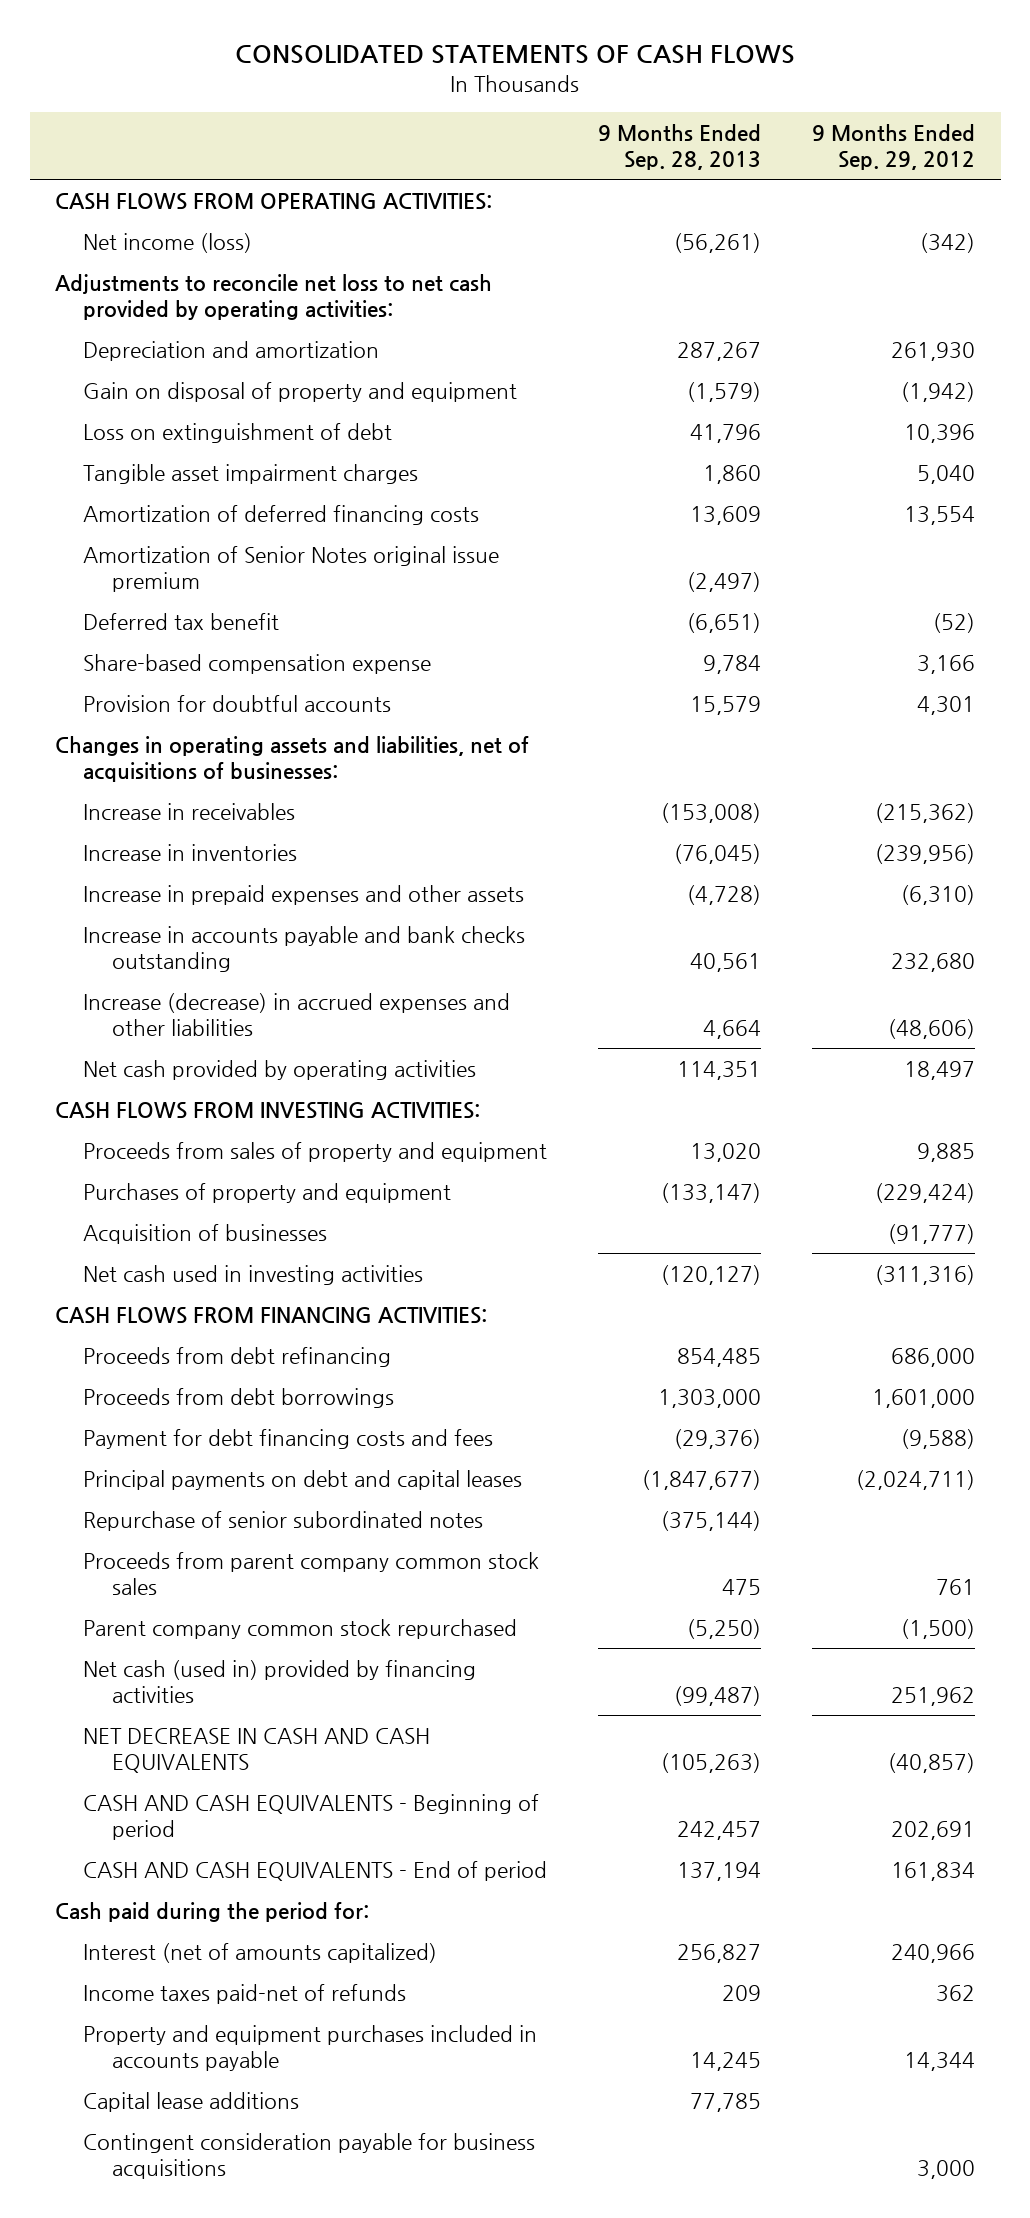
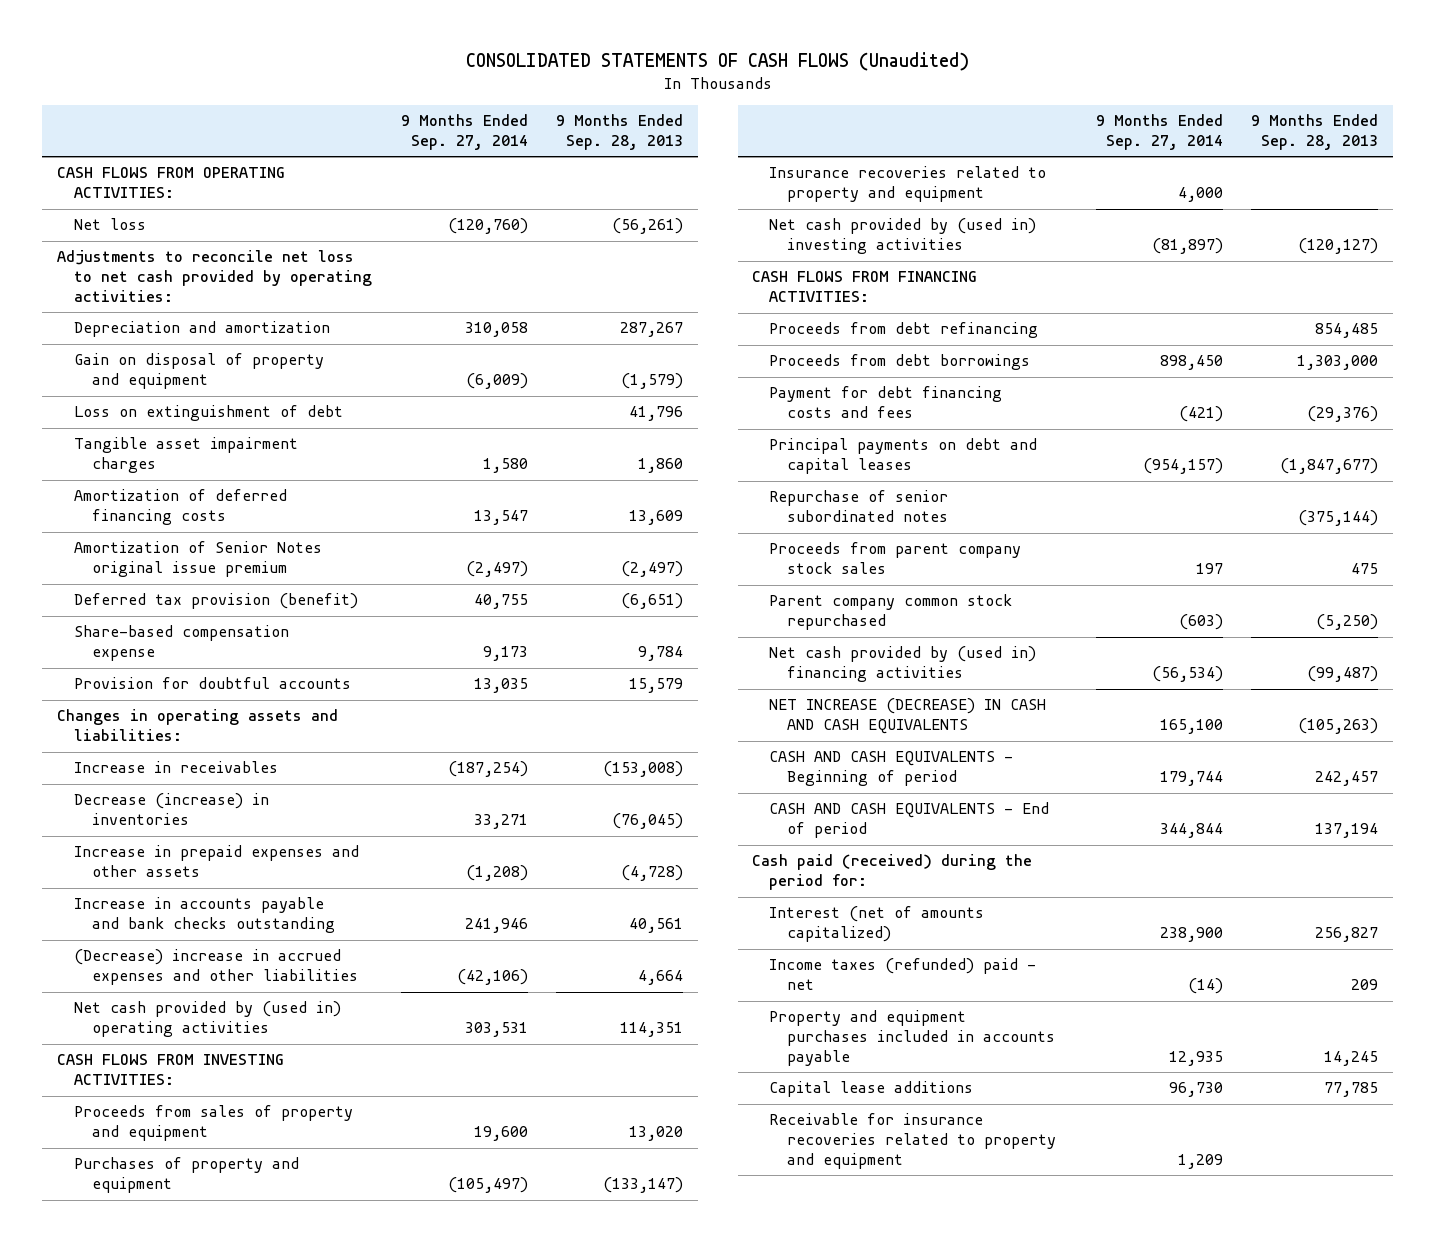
[235,45,796,65] CONSOLIDATED STATEMENTS OF CASH FLOWS -> [465,52,969,72] CONSOLIDATED STATEMENTS OF CASH FLOWS (Unaudited)
[812,124,976,171] 9 Months Ended Sep. 29, 2012 -> none
none -> [400,113,528,150] 9 Months Ended Sep. 27, 2014
[83,232,253,253] Net income (loss) -> [74,218,147,231] Net loss
[83,612,280,630] Deferred tax benefit -> [74,593,359,610] Deferred tax provision (benefit)
[54,735,529,783] Changes in operating assets and liabilities, net of acquisitions of businesses: -> [56,709,338,742] Changes in operating assets and liabilities:
[83,843,298,861] Increase in inventories -> [74,793,270,826] Decrease (increase) in inventories
[83,992,511,1037] Increase (decrease) in accrued expenses and other liabilities -> [74,949,358,986] (Decrease) increase in accrued expenses and other liabilities
[83,1059,477,1080] Net cash provided by operating activities -> [74,1001,342,1038] Net cash provided by (used in) operating activities
[83,1223,328,1244] Acquisition of businesses -> none
none -> [769,166,1047,203] Insurance recoveries related to property and equipment
[83,1264,424,1285] Net cash used in investing activities -> [769,218,1037,255] Net cash provided by (used in) investing activities
[83,1551,540,1596] Proceeds from parent company common stock sales -> [769,542,1022,575] Proceeds from parent company stock sales
[83,1659,477,1704] Net cash (used in) provided by financing activities -> [769,646,1037,683] Net cash provided by (used in) financing activities
[83,1727,431,1774] NET DECREASE IN CASH AND CASH EQUIVALENTS -> [769,698,1047,735] NET INCREASE (DECREASE) IN CASH AND CASH EQUIVALENTS
[54,1901,369,1922] Cash paid during the period for: -> [751,854,1032,891] Cash paid (received) during the period for:
[83,1983,407,2004] Income taxes paid-net of refunds -> [769,958,1037,991] Income taxes (refunded) paid - net
[83,2132,536,2180] Contingent consideration payable for business acquisitions -> none
none -> [769,1113,1056,1170] Receivable for insurance recoveries related to property and equipment

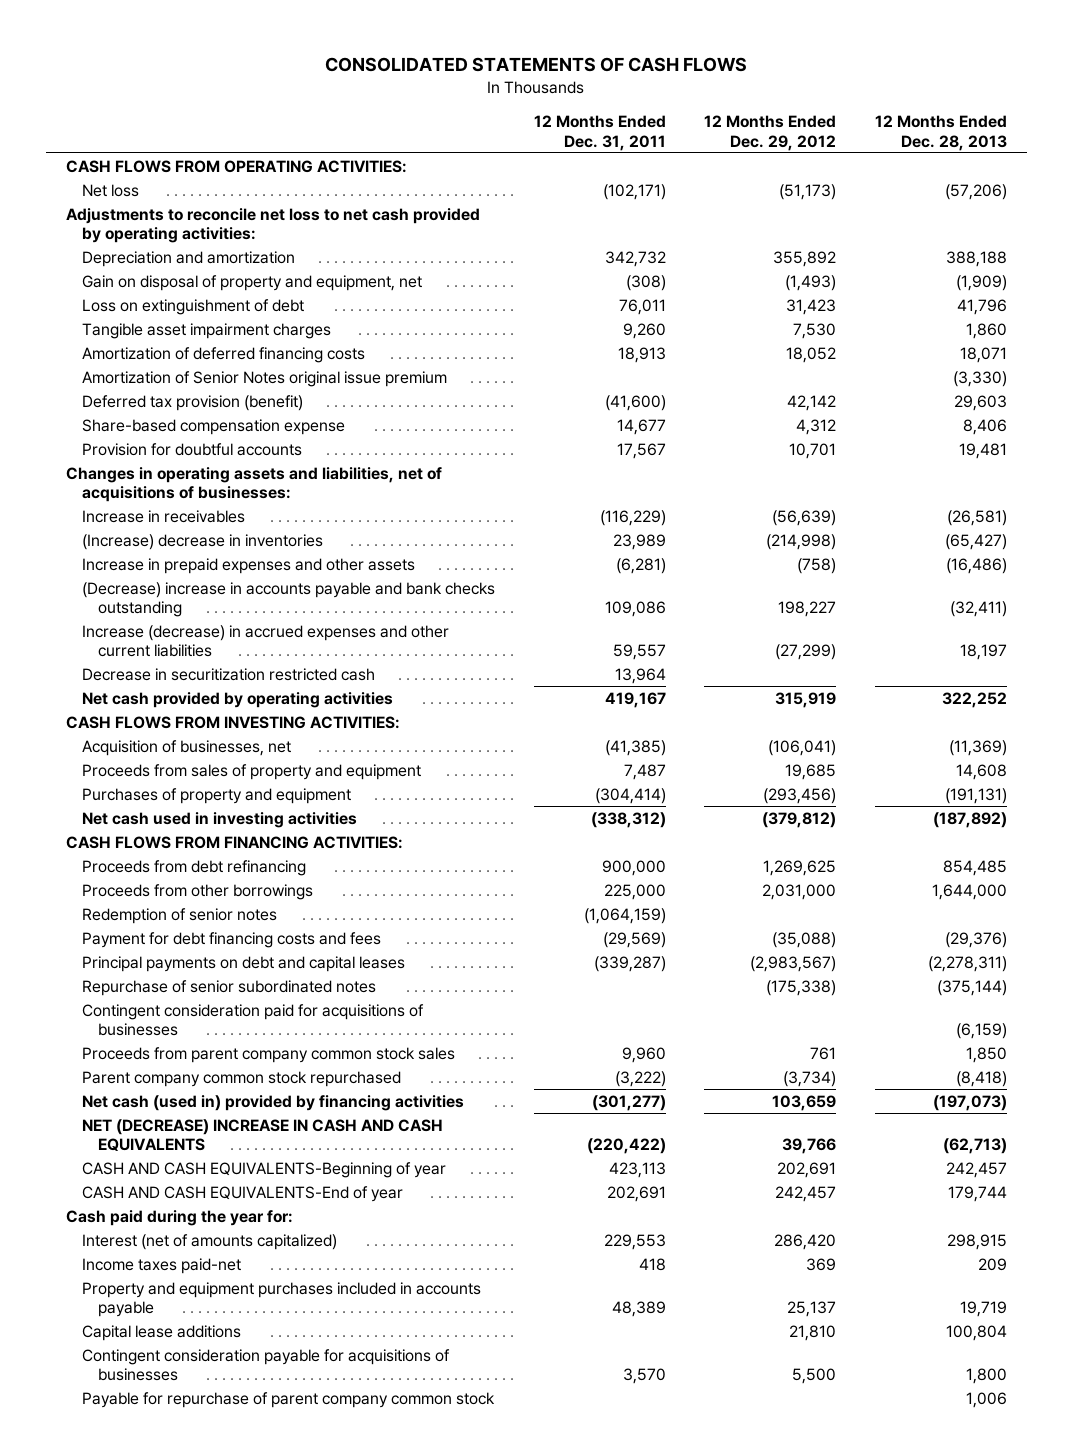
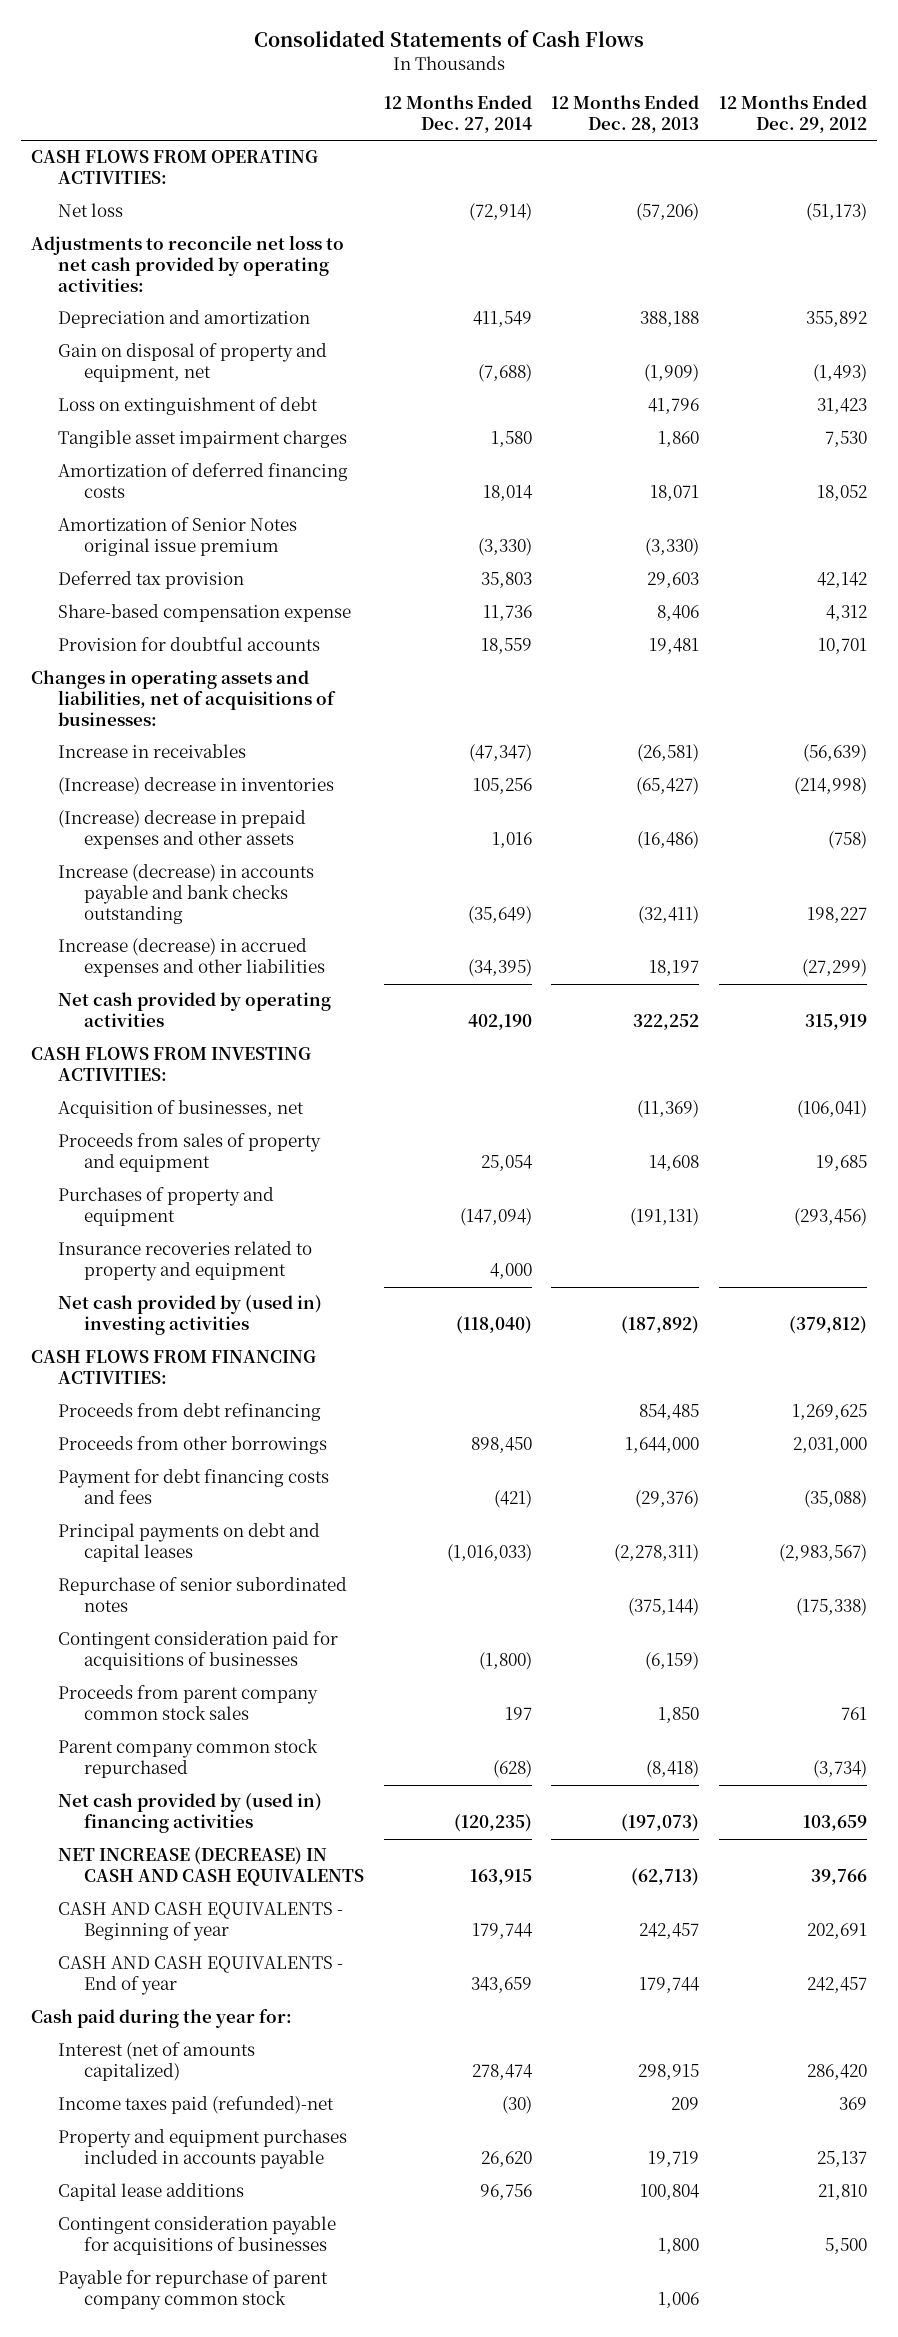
[325,57,748,73] CONSOLIDATED STATEMENTS OF CASH FLOWS -> [253,30,644,48] Consolidated Statements of Cash Flows
[533,115,666,151] 12 Months Ended Dec. 31, 2011 -> none
none -> [383,95,532,133] 12 Months Ended Dec. 27, 2014
[81,394,303,411] Deferred tax provision (benefit) -> [57,571,244,590] Deferred tax provision
[81,667,375,681] Decrease in securitization restricted cash -> none
[81,557,415,574] Increase in prepaid expenses and other assets -> [57,810,306,850] (Increase) decrease in prepaid expenses and other assets
[81,581,495,618] (Decrease) increase in accounts payable and bank checks outstanding -> [57,864,314,925] Increase (decrease) in accounts payable and bank checks outstanding
[81,624,449,658] Increase (decrease) in accrued expenses and other current liabilities -> [57,938,326,978] Increase (decrease) in accrued expenses and other liabilities
none -> [57,1241,312,1282] Insurance recoveries related to property and equipment
[81,811,357,828] Net cash used in investing activities -> [57,1295,322,1336] Net cash provided by (used in) investing activities
[81,907,277,924] Redemption of senior notes -> none
[81,1094,464,1111] Net cash (used in) provided by financing activities -> [57,1793,322,1834] Net cash provided by (used in) financing activities
[81,1118,443,1152] NET (DECREASE) INCREASE IN CASH AND CASH EQUIVALENTS -> [57,1847,365,1887] NET INCREASE (DECREASE) IN CASH AND CASH EQUIVALENTS
[81,1161,446,1178] CASH AND CASH EQUIVALENTS-Beginning of year -> [57,1902,343,1942] CASH AND CASH EQUIVALENTS - Beginning of year
[81,1185,403,1202] CASH AND CASH EQUIVALENTS-End of year -> [57,1956,343,1996] CASH AND CASH EQUIVALENTS - End of year
[81,1257,241,1274] Income taxes paid-net -> [57,2096,334,2115] Income taxes paid (refunded)-net

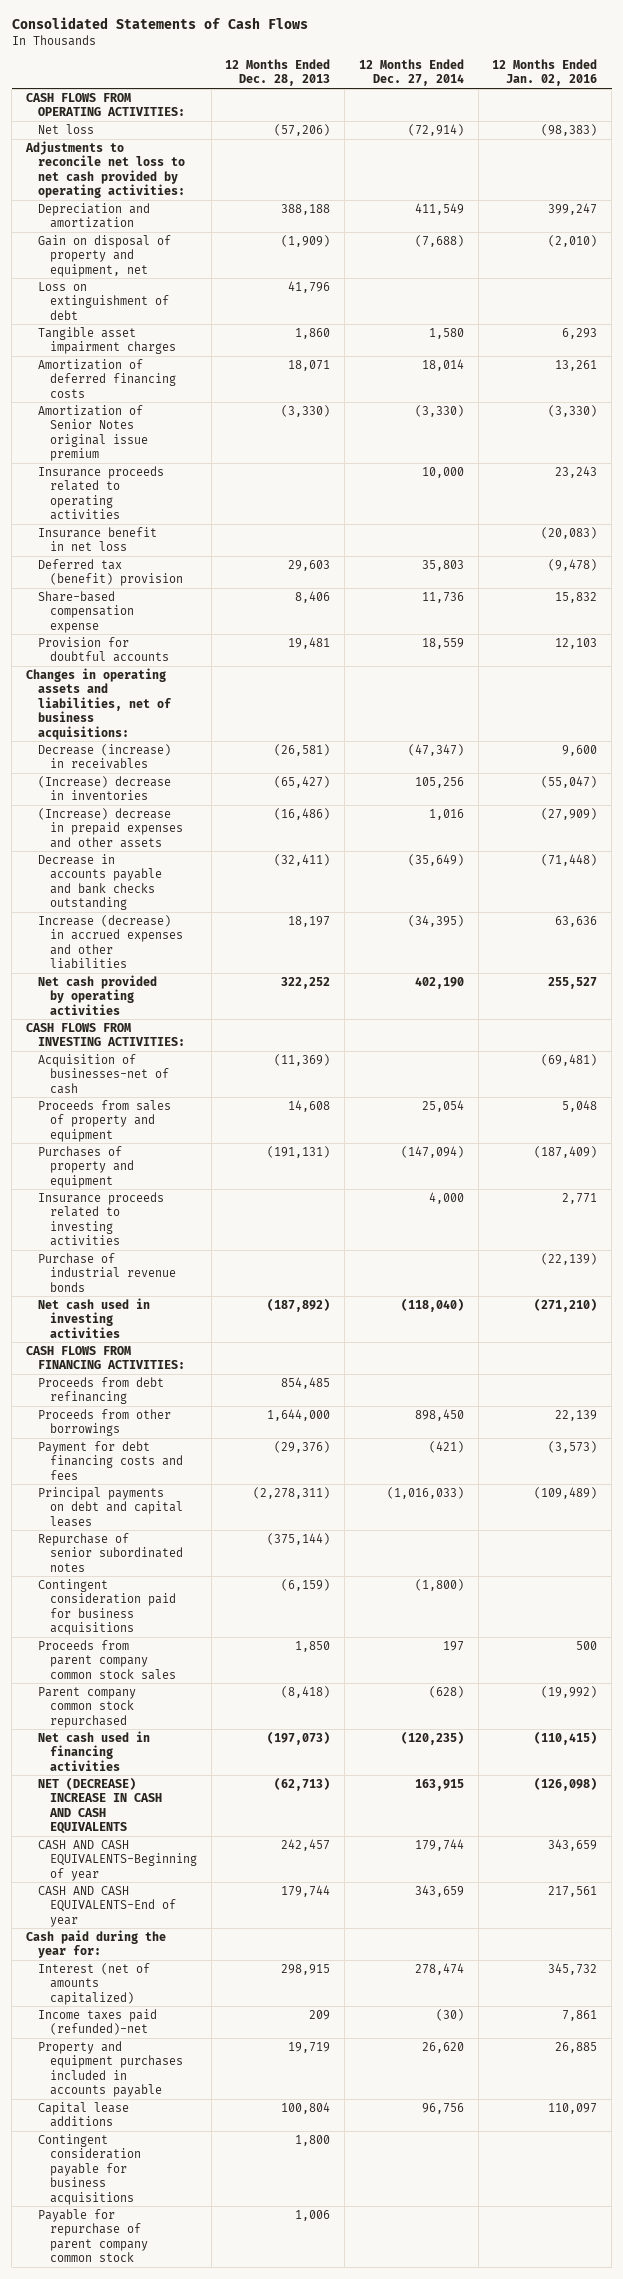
[718,95,867,133] 12 Months Ended Dec. 29, 2012 -> none
none -> [492,58,598,87] 12 Months Ended Jan. 02, 2016
none -> [37,465,164,521] Insurance proceeds related to operating activities
none -> [37,526,157,552] Insurance benefit in net loss
[57,571,244,590] Deferred tax provision -> [37,558,184,587] Deferred tax (benefit) provision
[30,670,336,727] Changes in operating assets and liabilities, net of acquisitions of businesses: -> [25,667,171,740] Changes in operating assets and liabilities, net of business acquisitions:
[57,744,246,759] Increase in receivables -> [37,743,171,770] Decrease (increase) in receivables
[57,864,314,925] Increase (decrease) in accounts payable and bank checks outstanding -> [37,853,163,911] Decrease in accounts payable and bank checks outstanding
[57,1100,304,1119] Acquisition of businesses, net -> [37,1053,170,1094] Acquisition of businesses-net of cash
[57,1241,312,1282] Insurance recoveries related to property and equipment -> [37,1191,164,1247] Insurance proceeds related to investing activities
none -> [37,1252,177,1292] Purchase of industrial revenue bonds
[57,1295,322,1336] Net cash provided by (used in) investing activities -> [37,1297,150,1338] Net cash used in investing activities
[57,1631,338,1671] Contingent consideration paid for acquisitions of businesses -> [37,1578,177,1636] Contingent consideration paid for business acquisitions
[57,1793,322,1834] Net cash provided by (used in) financing activities -> [37,1730,150,1771] Net cash used in financing activities
[57,1847,365,1887] NET INCREASE (DECREASE) IN CASH AND CASH EQUIVALENTS -> [37,1776,163,1835] NET (DECREASE) INCREASE IN CASH AND CASH EQUIVALENTS
[57,1902,343,1942] CASH AND CASH EQUIVALENTS - Beginning of year -> [37,1839,198,1881] CASH AND CASH EQUIVALENTS-Beginning of year
[57,1956,343,1996] CASH AND CASH EQUIVALENTS - End of year -> [37,1885,177,1927] CASH AND CASH EQUIVALENTS-End of year
[57,2216,336,2256] Contingent consideration payable for acquisitions of businesses -> [37,2133,142,2205] Contingent consideration payable for business acquisitions

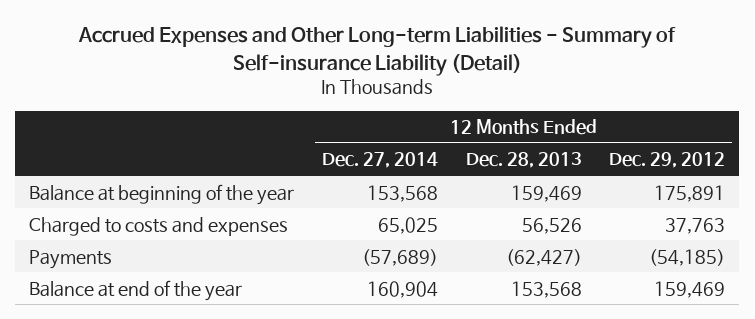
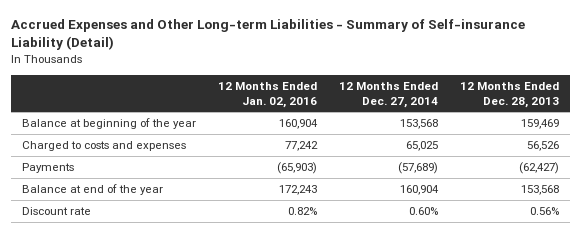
[609,152,726,169] Dec. 29, 2012 -> none
none -> [217,81,317,108] 12 Months Ended Jan. 02, 2016
none -> [21,207,91,216] Discount rate

